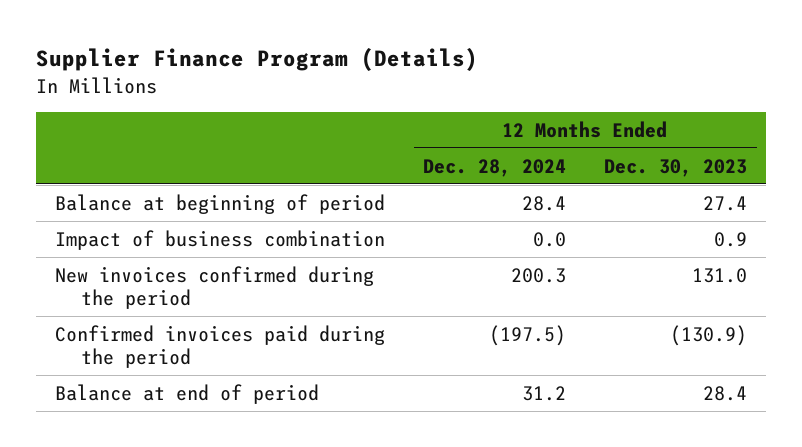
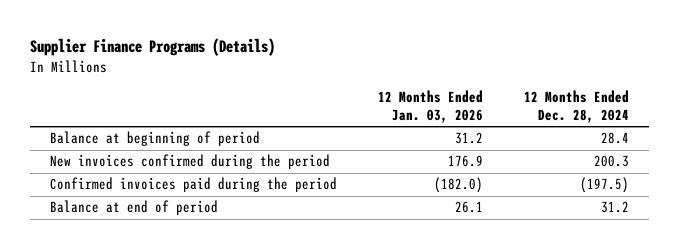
[36,48,479,72] Supplier Finance Program (Details) -> [30,38,276,57] Supplier Finance Programs (Details)
[604,158,748,177] Dec. 30, 2023 -> none
none -> [378,90,484,123] 12 Months Ended Jan. 03, 2026
[55,229,386,250] Impact of business combination -> none

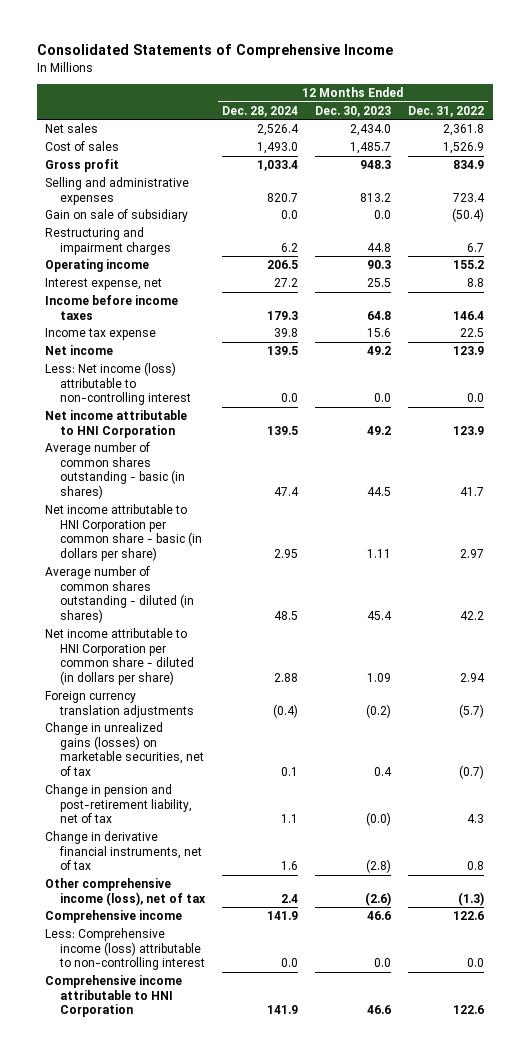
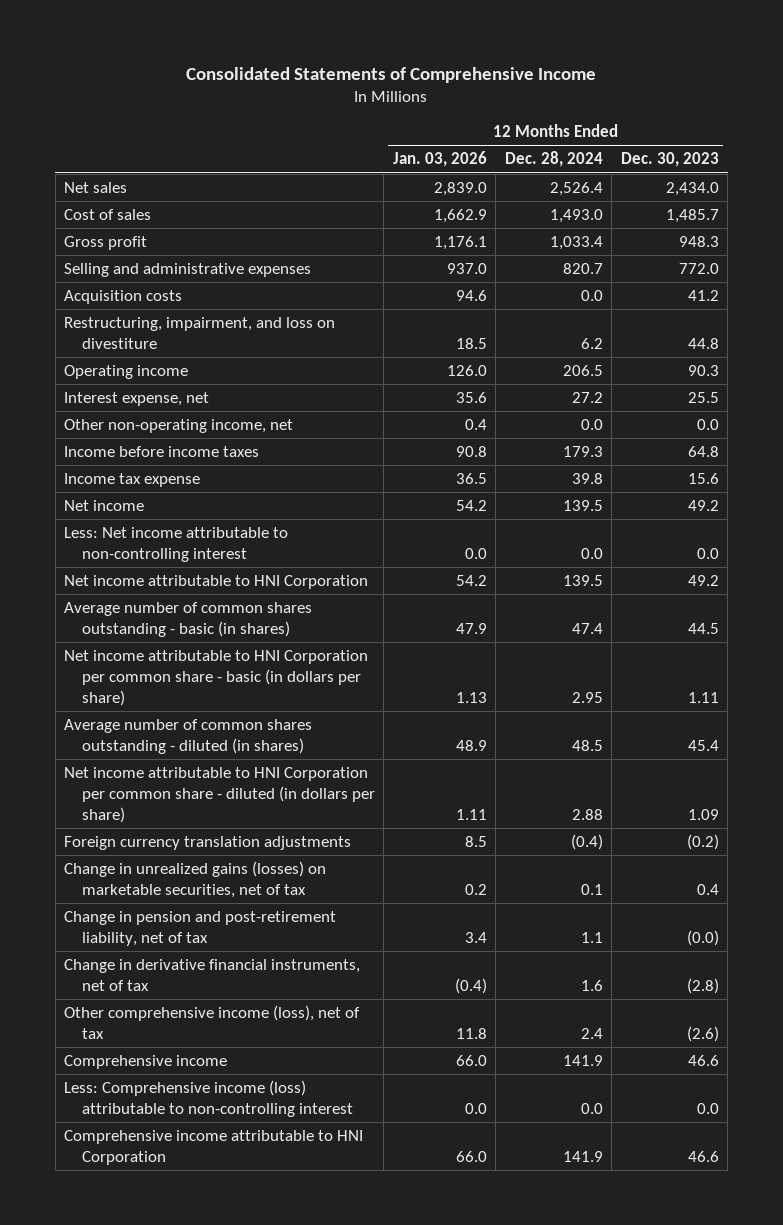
[408,105,485,117] Dec. 31, 2022 -> none
none -> [392,151,487,168] Jan. 03, 2026
[45,209,189,223] Gain on sale of subsidiary -> none
[360,192,392,202] 813.2 -> [678,262,719,274] 772.0
none -> [64,289,183,304] Acquisition costs
[45,227,172,255] Restructuring and impairment charges -> [64,316,336,349] Restructuring, impairment, and loss on divestiture
none -> [64,418,294,433] Other non-operating income, net
[45,362,192,406] Less: Net income (loss) attributable to non-controlling interest -> [64,526,289,562] Less: Net income attributable to non-controlling interest

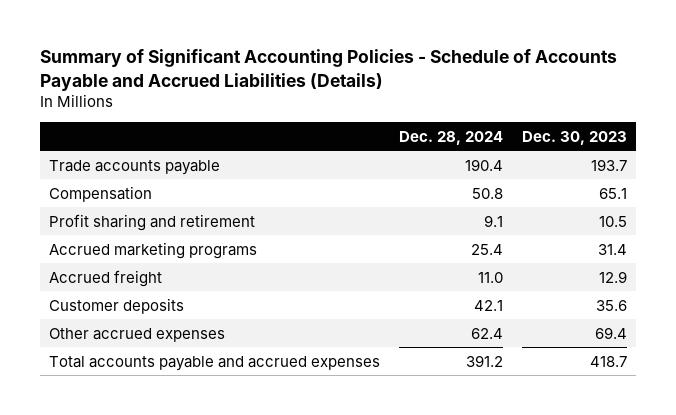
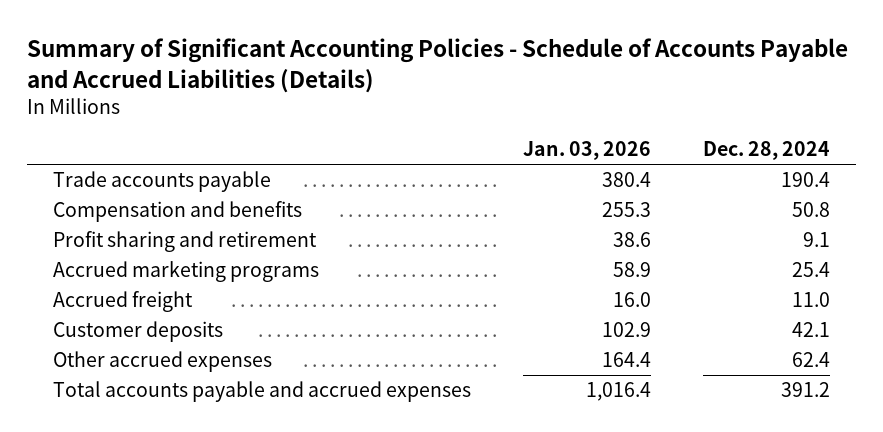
[521,130,627,145] Dec. 30, 2023 -> none
none -> [522,141,651,161] Jan. 03, 2026
[49,185,153,202] Compensation -> [52,201,302,223] Compensation and benefits

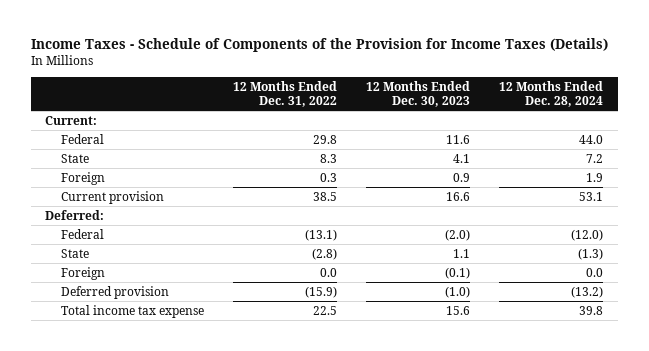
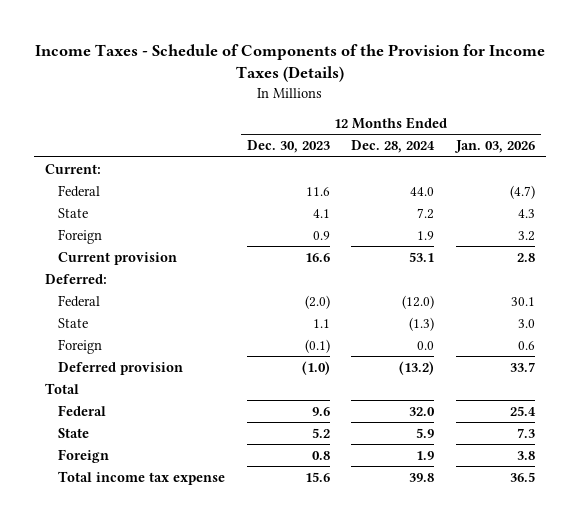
[233,80,338,108] 12 Months Ended Dec. 31, 2022 -> none
none -> [454,140,536,154] Jan. 03, 2026
none -> [44,382,79,394] Total
none -> [57,404,106,416] Federal
none -> [57,427,89,438] State
none -> [57,448,109,463] Foreign

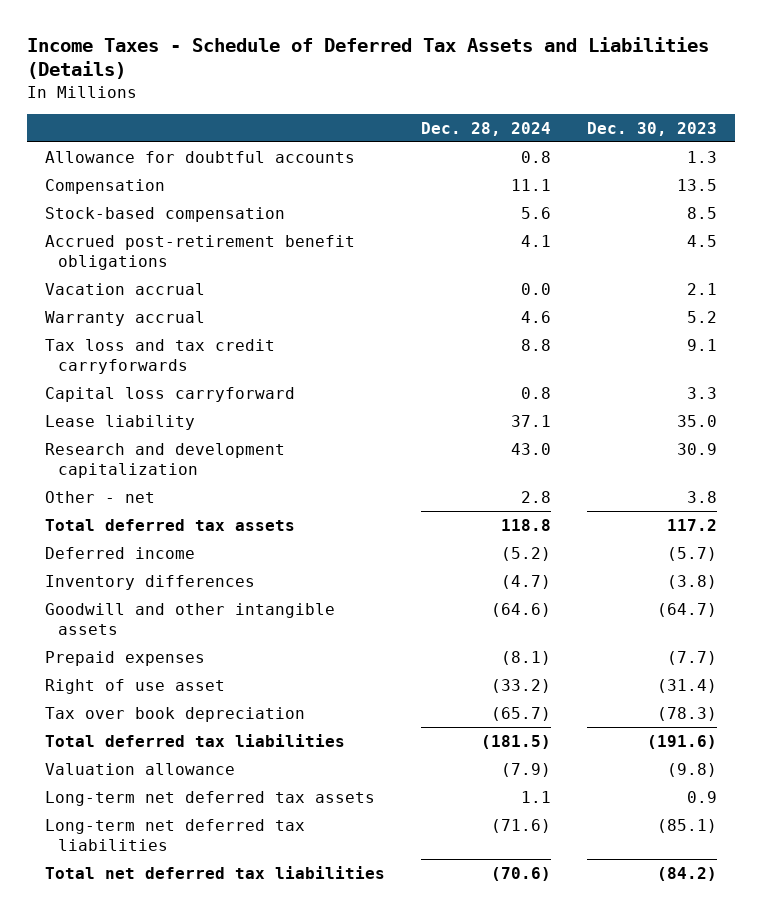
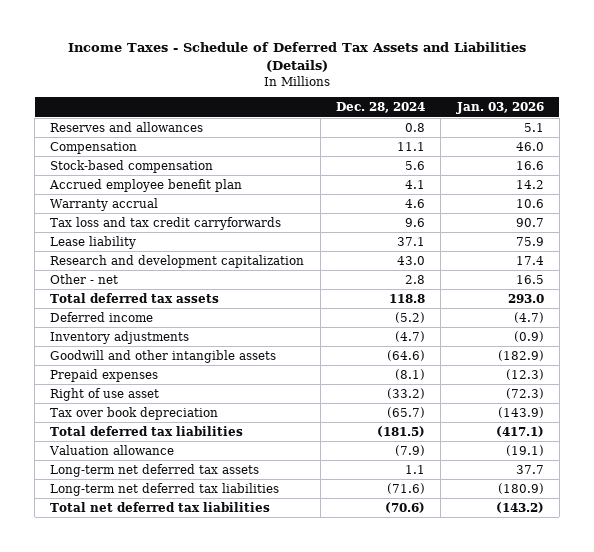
[586,121,717,136] Dec. 30, 2023 -> none
none -> [455,102,544,115] Jan. 03, 2026
[44,150,355,163] Allowance for doubtful accounts -> [50,121,204,132] Reserves and allowances
[44,282,205,295] Vacation accrual -> none
[44,234,355,270] Accrued post-retirement benefit obligations -> [49,178,243,192] Accrued employee benefit plan
[44,386,295,402] Capital loss carryforward -> none
[520,338,551,351] 8.8 -> [404,217,425,227] 9.6
[44,574,255,590] Inventory differences -> [50,330,190,344] Inventory adjustments

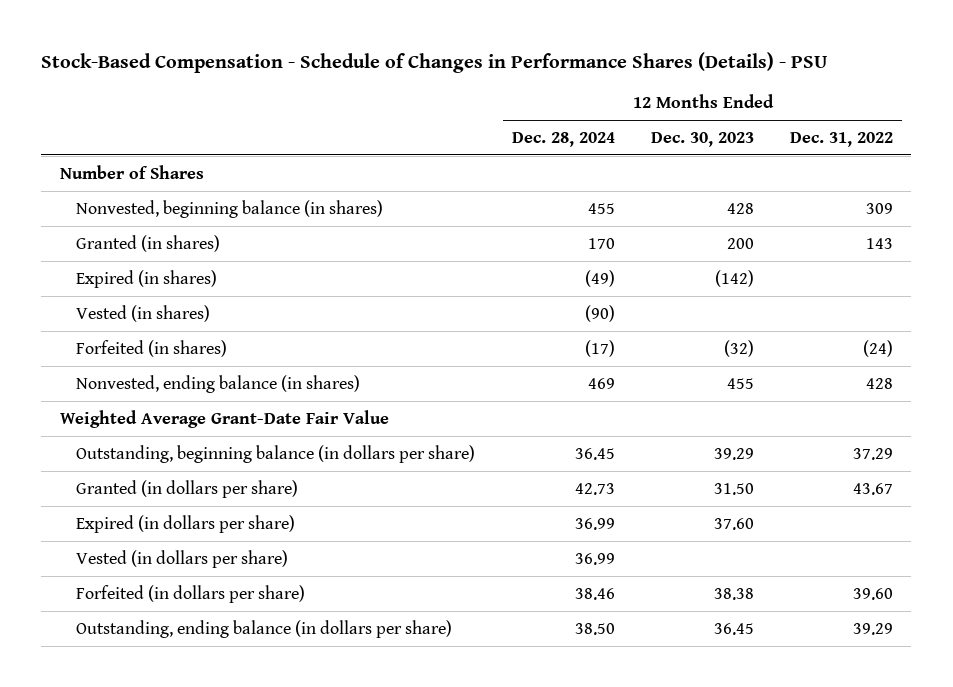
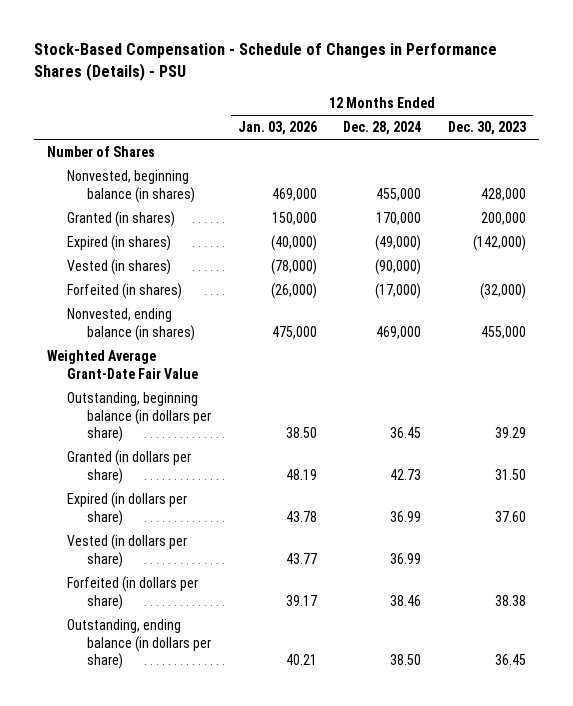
[790,131,894,147] Dec. 31, 2022 -> none
none -> [237,121,317,136] Jan. 03, 2026
[587,202,615,214] 455 -> [376,187,422,201] 455,000
[727,202,755,214] 428 -> [480,187,526,201] 428,000
[587,237,615,249] 170 -> [376,211,422,225] 170,000
[727,237,755,249] 200 -> [480,211,526,225] 200,000
[584,269,615,287] (49) -> [375,234,422,251] (49,000)
[715,269,755,287] (142) -> [472,234,526,251] (142,000)
[584,304,615,322] (90) -> [375,258,422,275] (90,000)
[584,339,615,357] (17) -> [375,282,422,299] (17,000)
[724,339,755,357] (32) -> [479,282,526,299] (32,000)
[587,377,615,389] 469 -> [376,325,422,339] 469,000
[727,377,755,389] 455 -> [480,325,526,339] 455,000

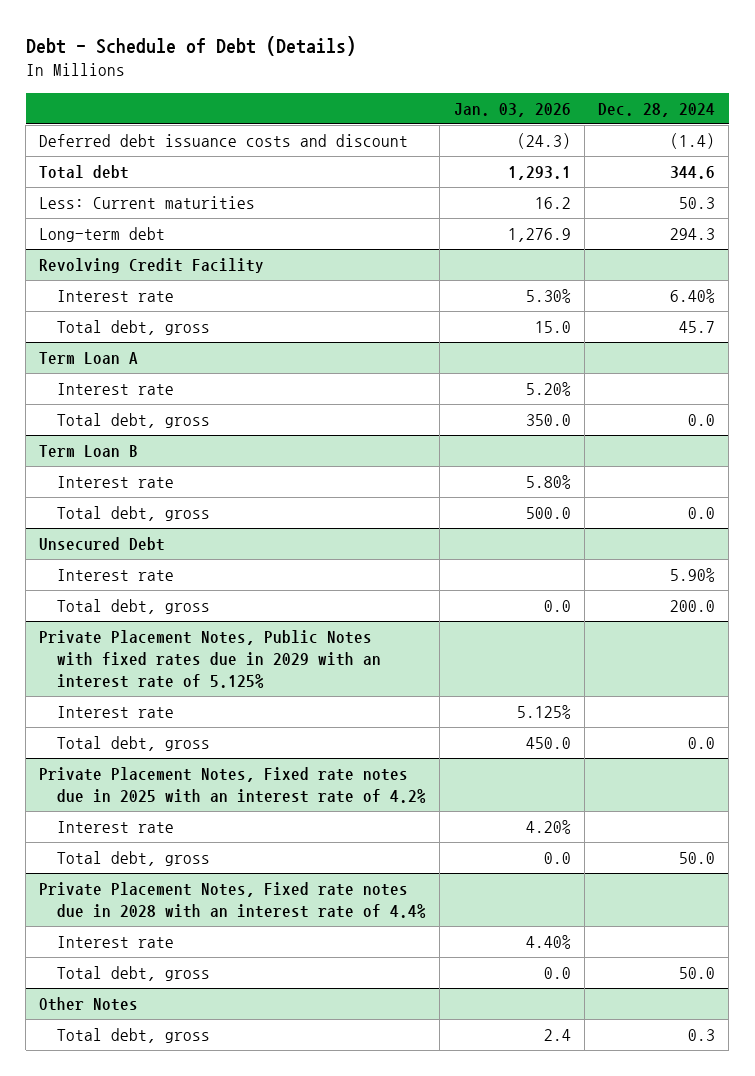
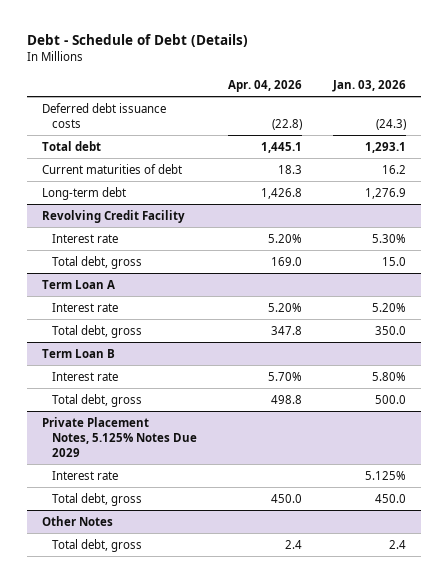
[598,102,716,117] Dec. 28, 2024 -> none
none -> [227,79,302,92] Apr. 04, 2026
[39,134,409,148] Deferred debt issuance costs and discount -> [42,102,167,128] Deferred debt issuance costs
[39,196,256,210] Less: Current maturities -> [42,163,183,174] Current maturities of debt
[39,537,166,552] Unsecured Debt -> none
[57,569,175,582] Interest rate -> none
[57,599,211,615] Total debt, gross -> none
[39,630,382,689] Private Placement Notes, Public Notes with fixed rates due in 2029 with an interest rate of 5.125% -> none
none -> [42,416,198,457] Private Placement Notes, 5.125% Notes Due 2029
[39,767,427,804] Private Placement Notes, Fixed rate notes due in 2025 with an interest rate of 4.2% -> none
[57,821,175,834] Interest rate -> none
[57,851,211,867] Total debt, gross -> none
[39,882,427,919] Private Placement Notes, Fixed rate notes due in 2028 with an interest rate of 4.4% -> none
[57,936,175,949] Interest rate -> none
[57,966,211,982] Total debt, gross -> none

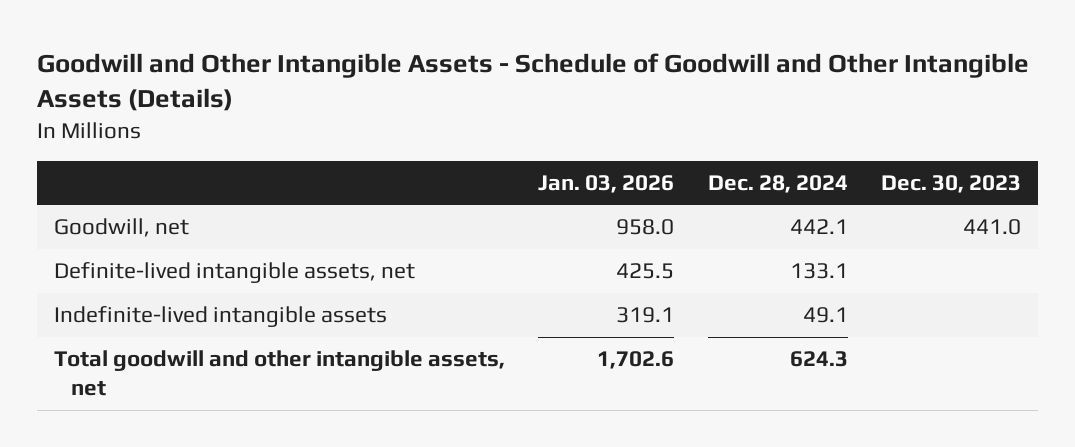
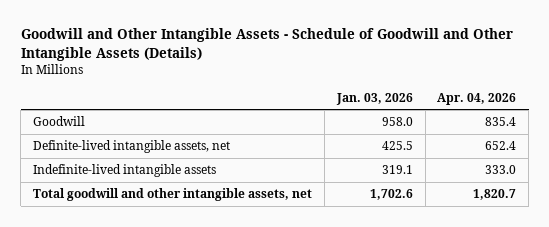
[707,174,848,193] Dec. 28, 2024 -> none
[881,174,1022,193] Dec. 30, 2023 -> none
none -> [437,92,517,105] Apr. 04, 2026
[53,218,189,238] Goodwill, net -> [33,116,86,127] Goodwill

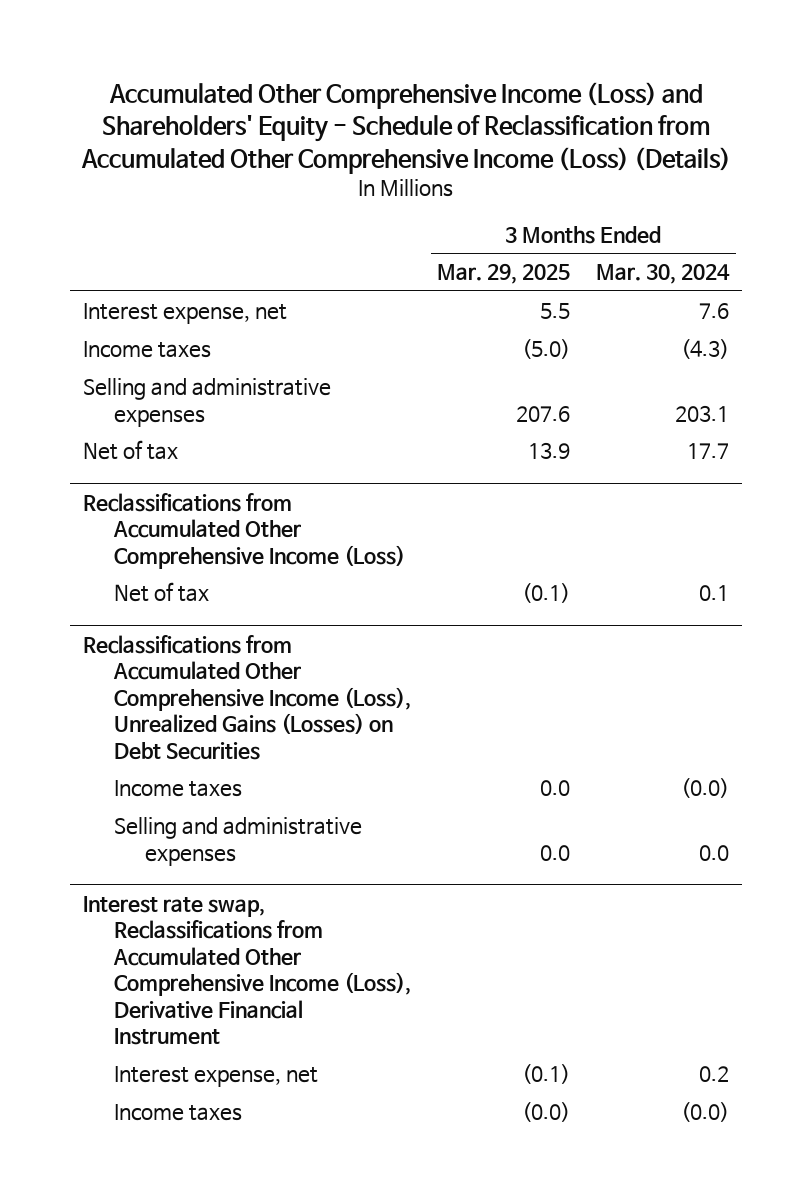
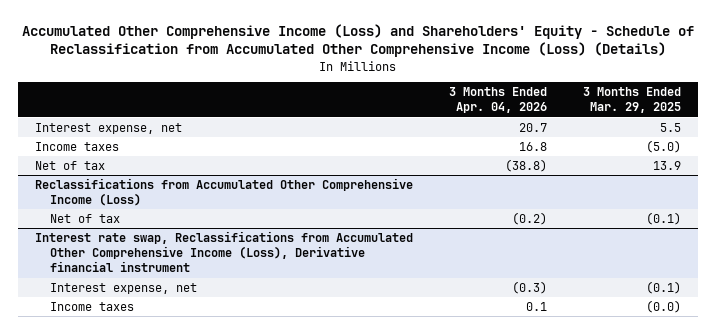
[596,264,731,285] Mar. 30, 2024 -> none
none -> [448,87,547,114] 3 Months Ended Apr. 04, 2026
[83,378,332,427] Selling and administrative expenses -> none
[83,634,412,760] Reclassifications from Accumulated Other Comprehensive Income (Loss), Unrealized Gains (Losses) on Debt Securities -> none
[114,780,243,798] Income taxes -> none
[114,817,363,866] Selling and administrative expenses -> none
[83,895,412,1046] Interest rate swap, Reclassifications from Accumulated Other Comprehensive Income (Loss), Derivative Financial Instrument -> [35,230,414,273] Interest rate swap, Reclassifications from Accumulated Other Comprehensive Income (Loss), Derivative financial instrument

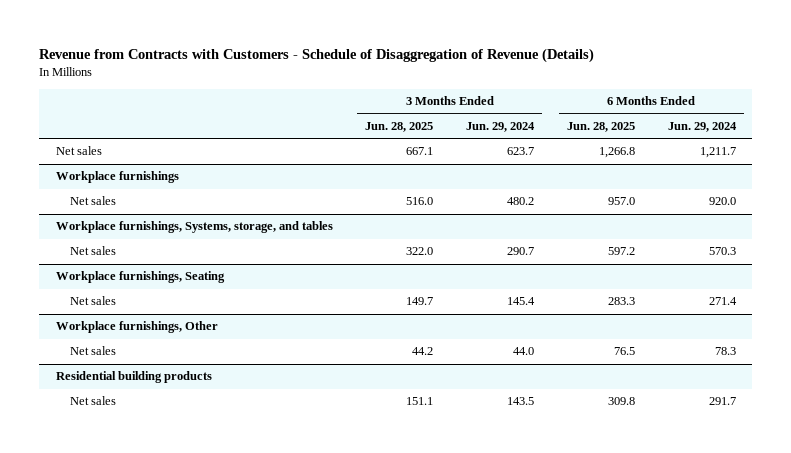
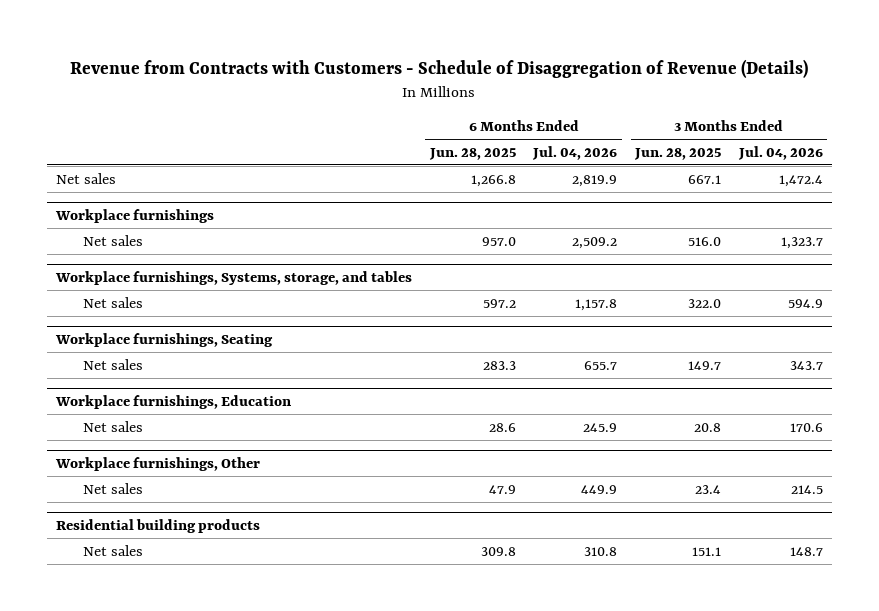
[466,122,536,133] Jun. 29, 2024 -> none
[667,122,737,133] Jun. 29, 2024 -> none
none -> [532,145,618,160] Jul. 04, 2026
none -> [737,145,823,160] Jul. 04, 2026
none -> [55,395,292,410] Workplace furnishings, Education
none -> [83,420,144,432] Net sales
[412,347,434,356] 44.2 -> [695,484,722,494] 23.4
[613,347,635,356] 76.5 -> [488,484,516,494] 47.9

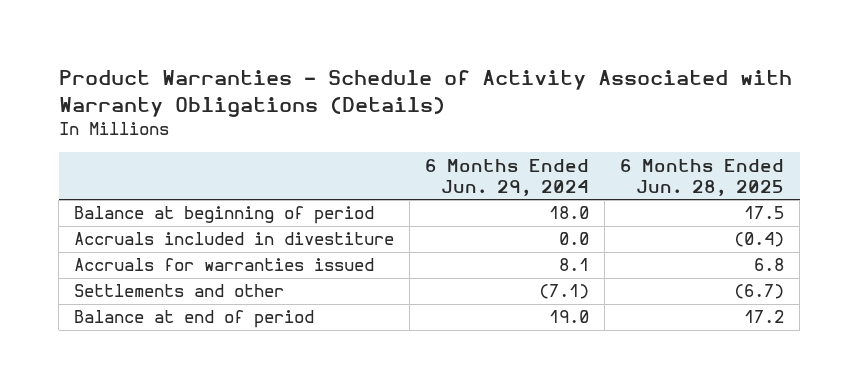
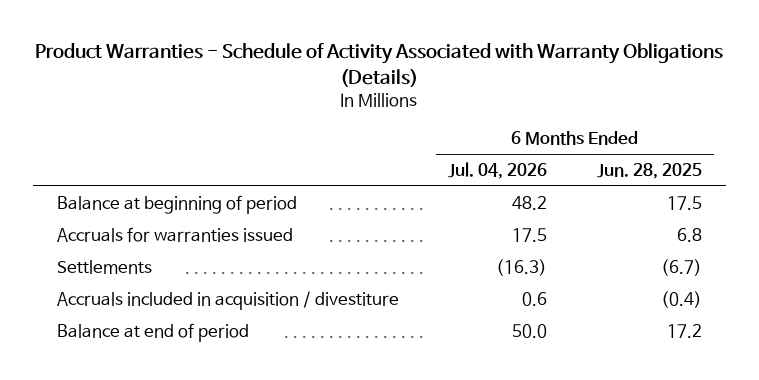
[425,158,590,197] 6 Months Ended Jun. 29, 2024 -> none
none -> [448,162,548,180] Jul. 04, 2026
[74,232,395,246] Accruals included in divestiture -> none
[74,284,285,298] Settlements and other -> [57,259,153,274] Settlements
none -> [57,290,400,310] Accruals included in acquisition / divestiture

